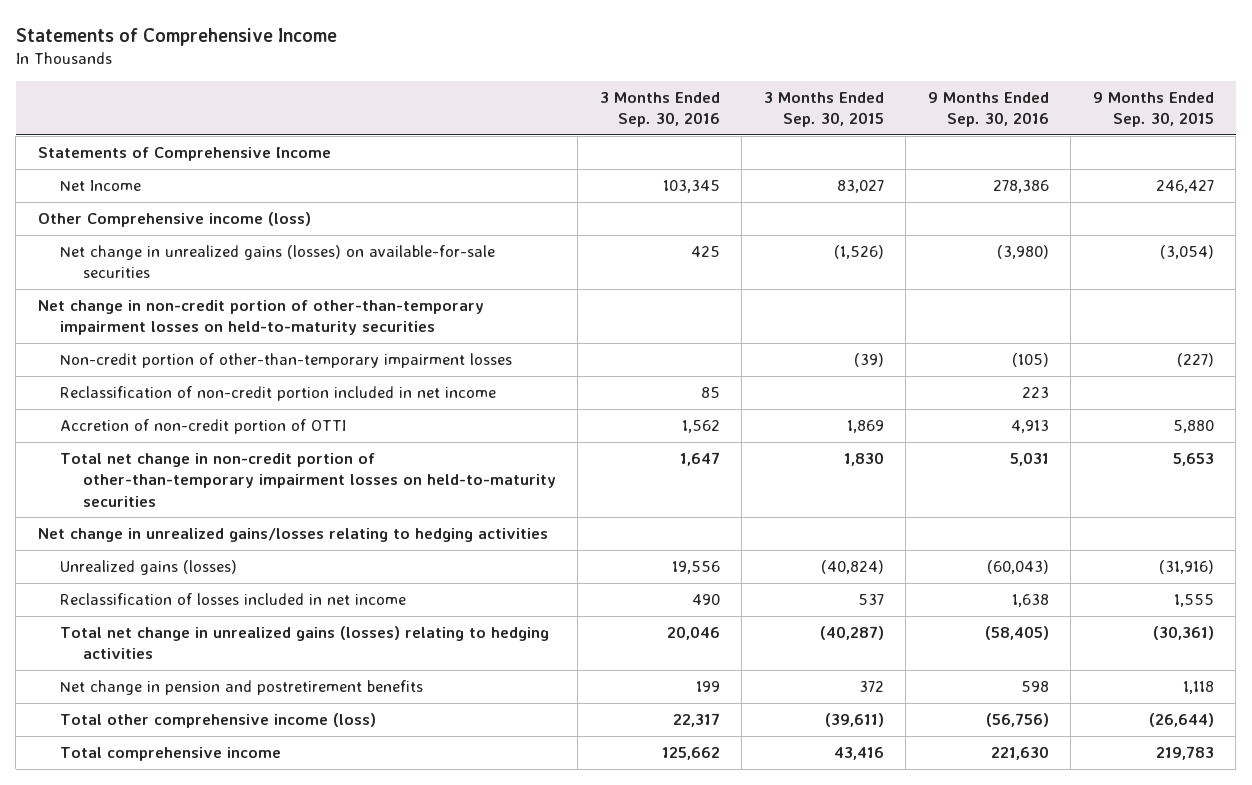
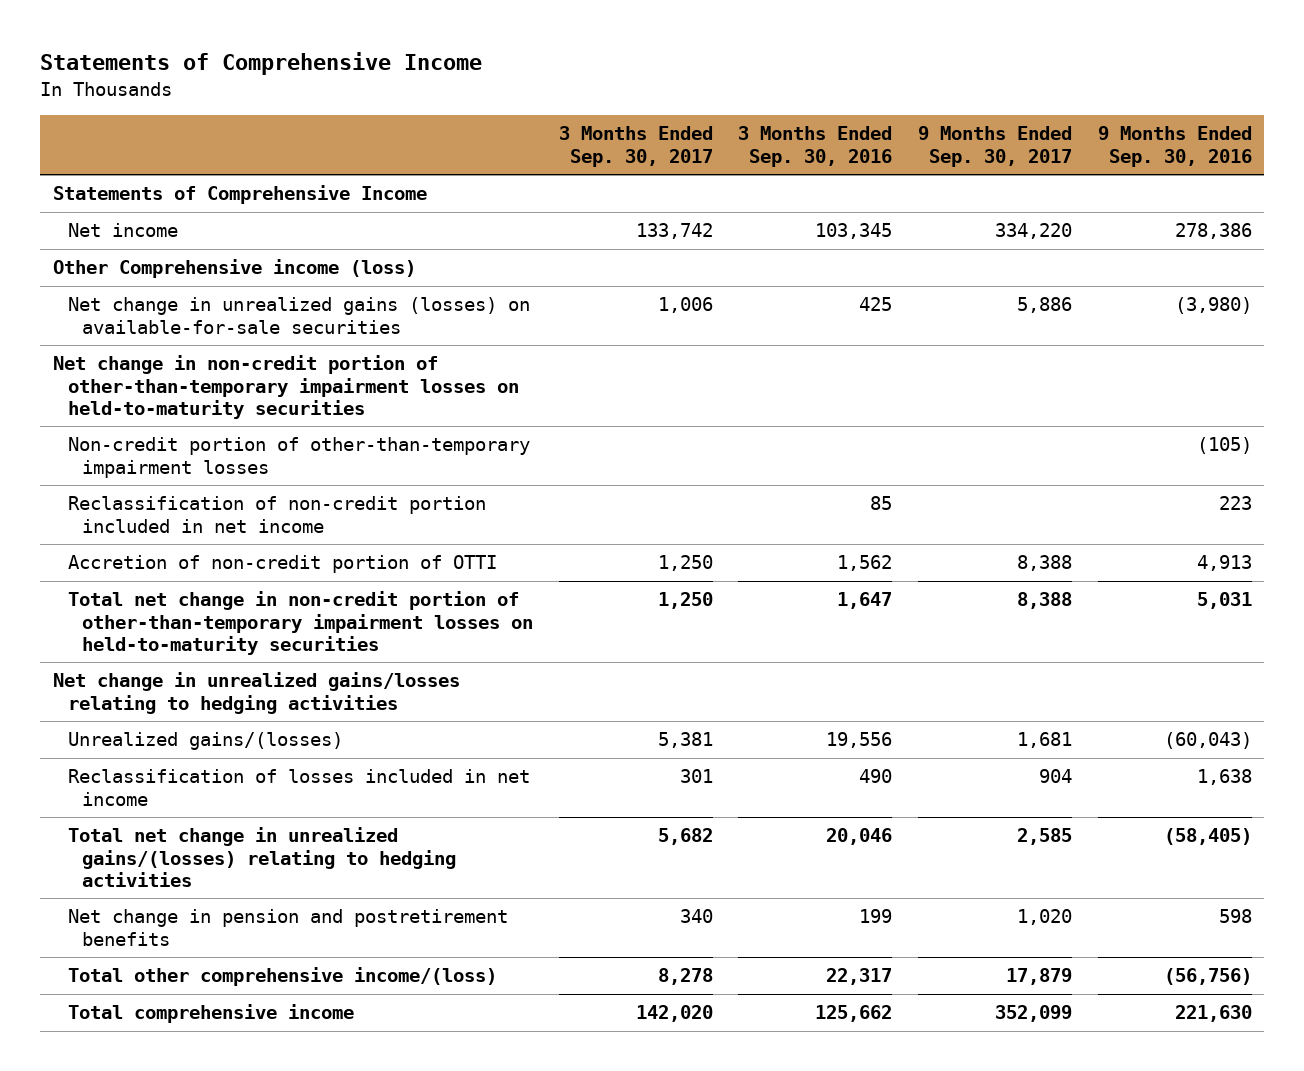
[763,91,884,128] 3 Months Ended Sep. 30, 2015 -> none
[1092,91,1214,128] 9 Months Ended Sep. 30, 2015 -> none
none -> [558,126,713,167] 3 Months Ended Sep. 30, 2017
none -> [917,126,1072,167] 9 Months Ended Sep. 30, 2017
[60,180,142,192] Net Income -> [67,223,178,238] Net income
[60,560,238,576] Unrealized gains (losses) -> [67,732,343,751] Unrealized gains/(losses)
[60,626,550,660] Total net change in unrealized gains (losses) relating to hedging activities -> [67,827,457,888] Total net change in unrealized gains/(losses) relating to hedging activities
[60,713,377,729] Total other comprehensive income (loss) -> [67,967,497,987] Total other comprehensive income/(loss)

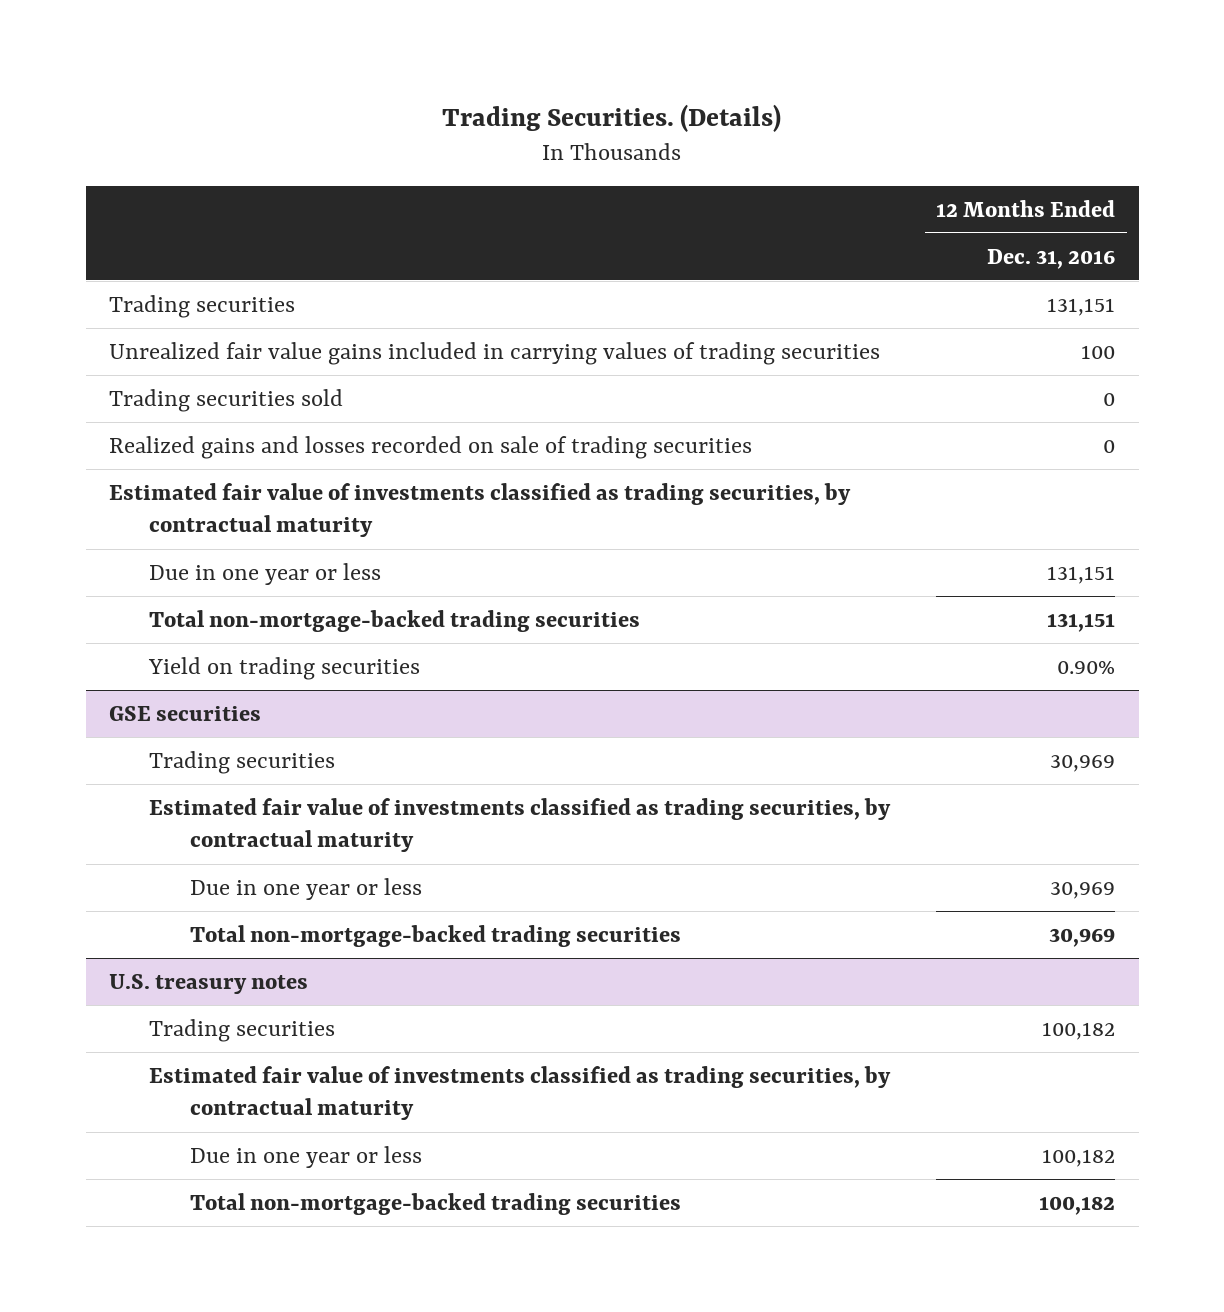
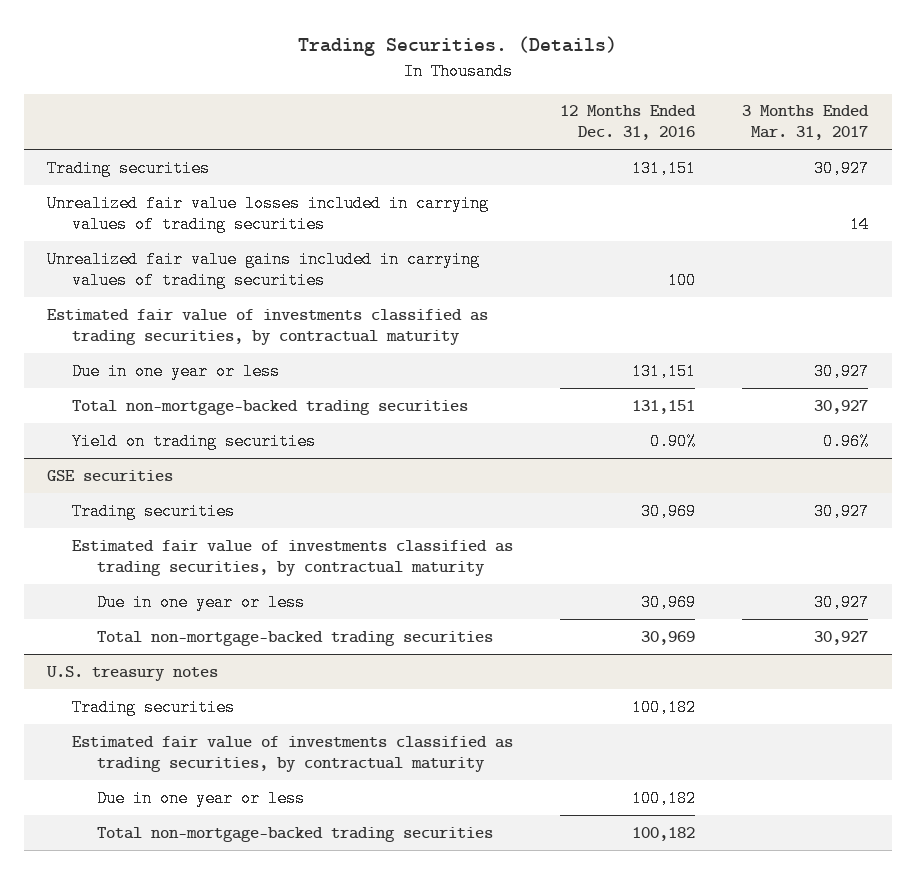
none -> [742,105,870,141] 3 Months Ended Mar. 31, 2017
none -> [47,194,490,233] Unrealized fair value losses included in carrying values of trading securities
[108,388,343,412] Trading securities sold -> none
[108,435,752,459] Realized gains and losses recorded on sale of trading securities -> none

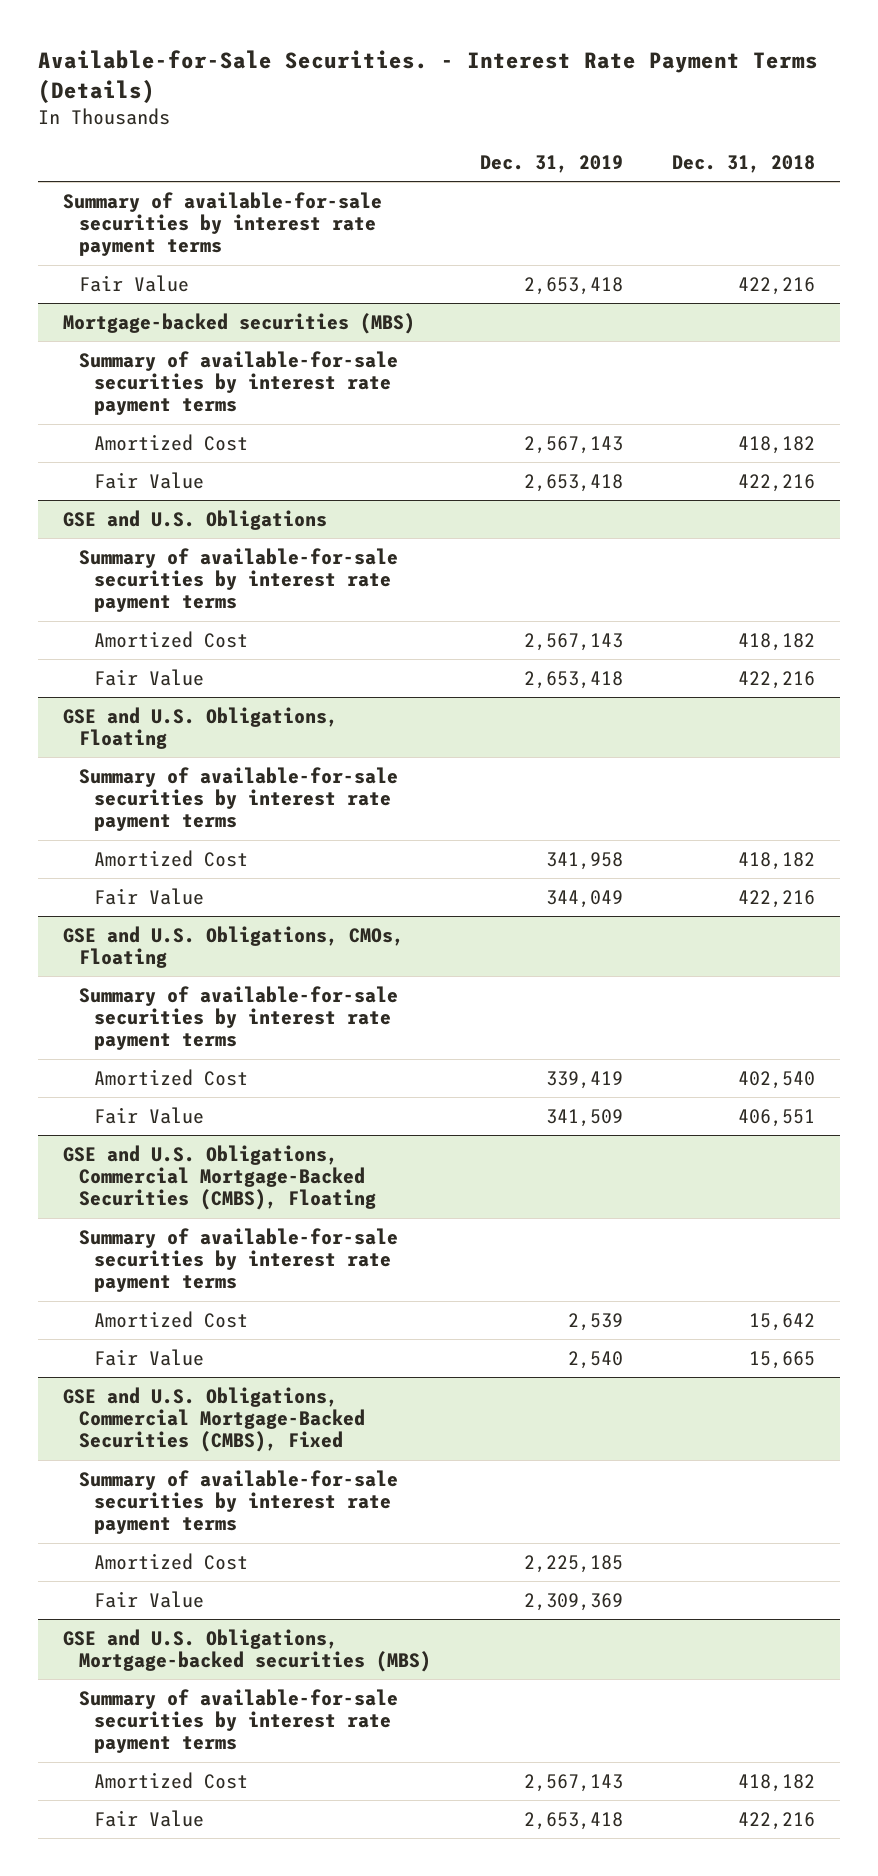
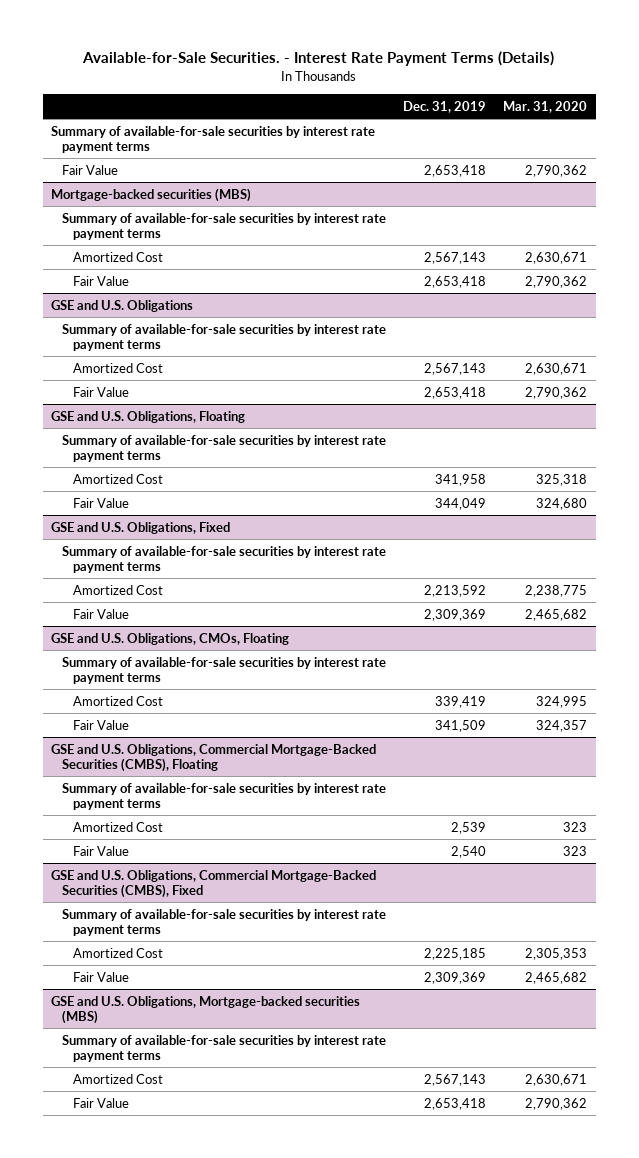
[672,155,816,174] Dec. 31, 2018 -> none
none -> [503,101,588,114] Mar. 31, 2020
none -> [51,521,231,534] GSE and U.S. Obligations, Fixed
none -> [62,545,387,574] Summary of available-for-sale securities by interest rate payment terms
none -> [73,584,164,595] Amortized Cost
none -> [73,608,130,619] Fair Value

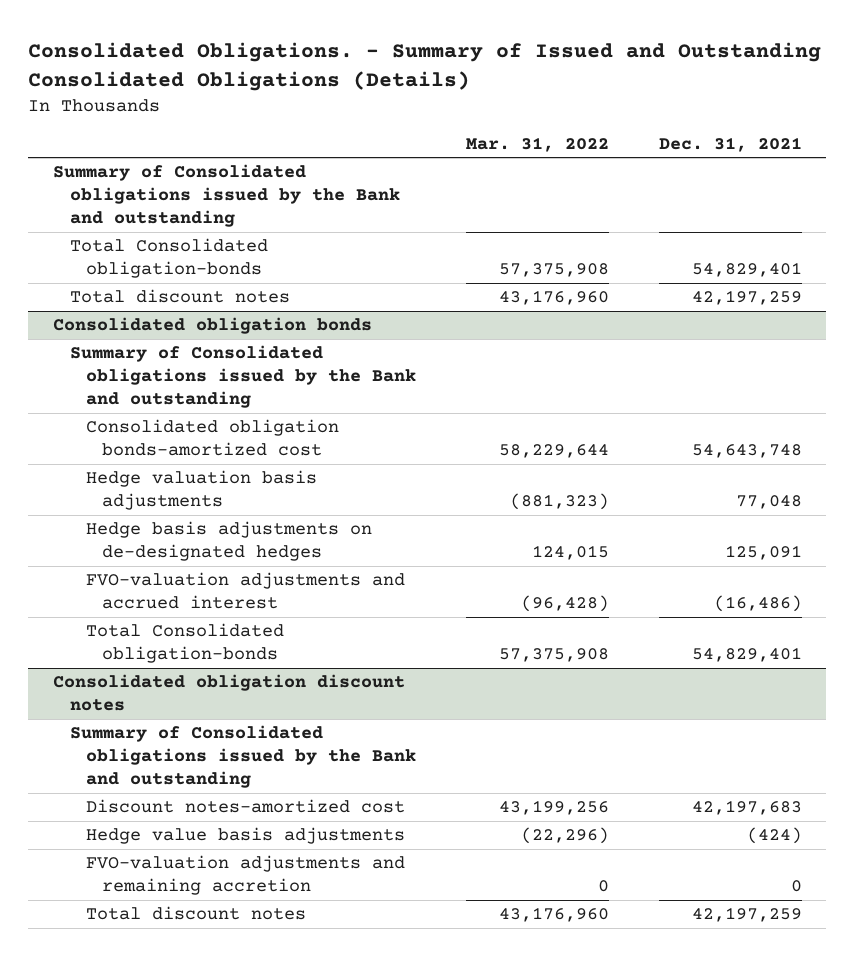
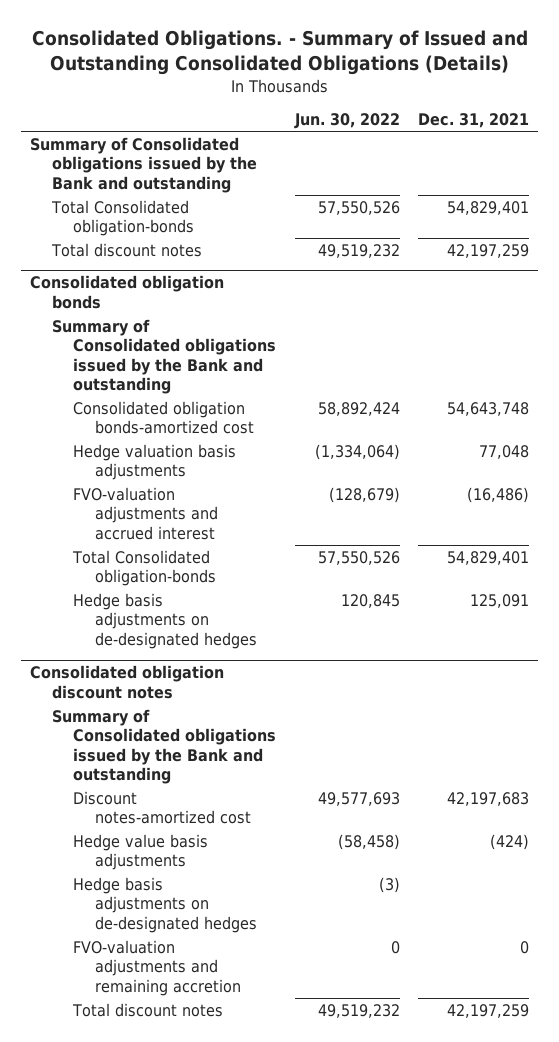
[465,136,609,152] Mar. 31, 2022 -> none
none -> [293,113,400,130] Jun. 30, 2022
[86,521,373,562] Hedge basis adjustments on de-designated hedges -> [73,592,257,649] Hedge basis adjustments on de-designated hedges
none -> [73,876,257,933] Hedge basis adjustments on de-designated hedges

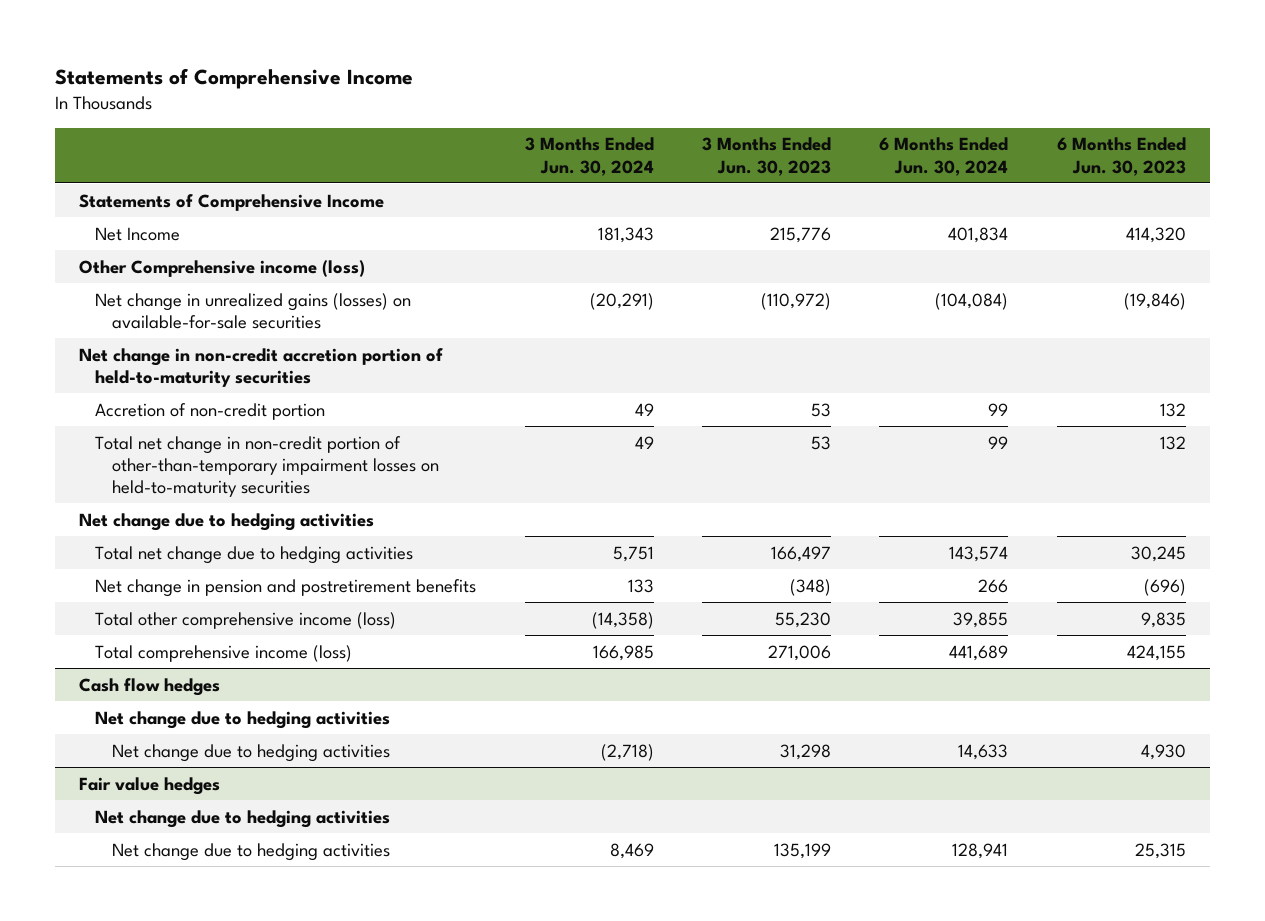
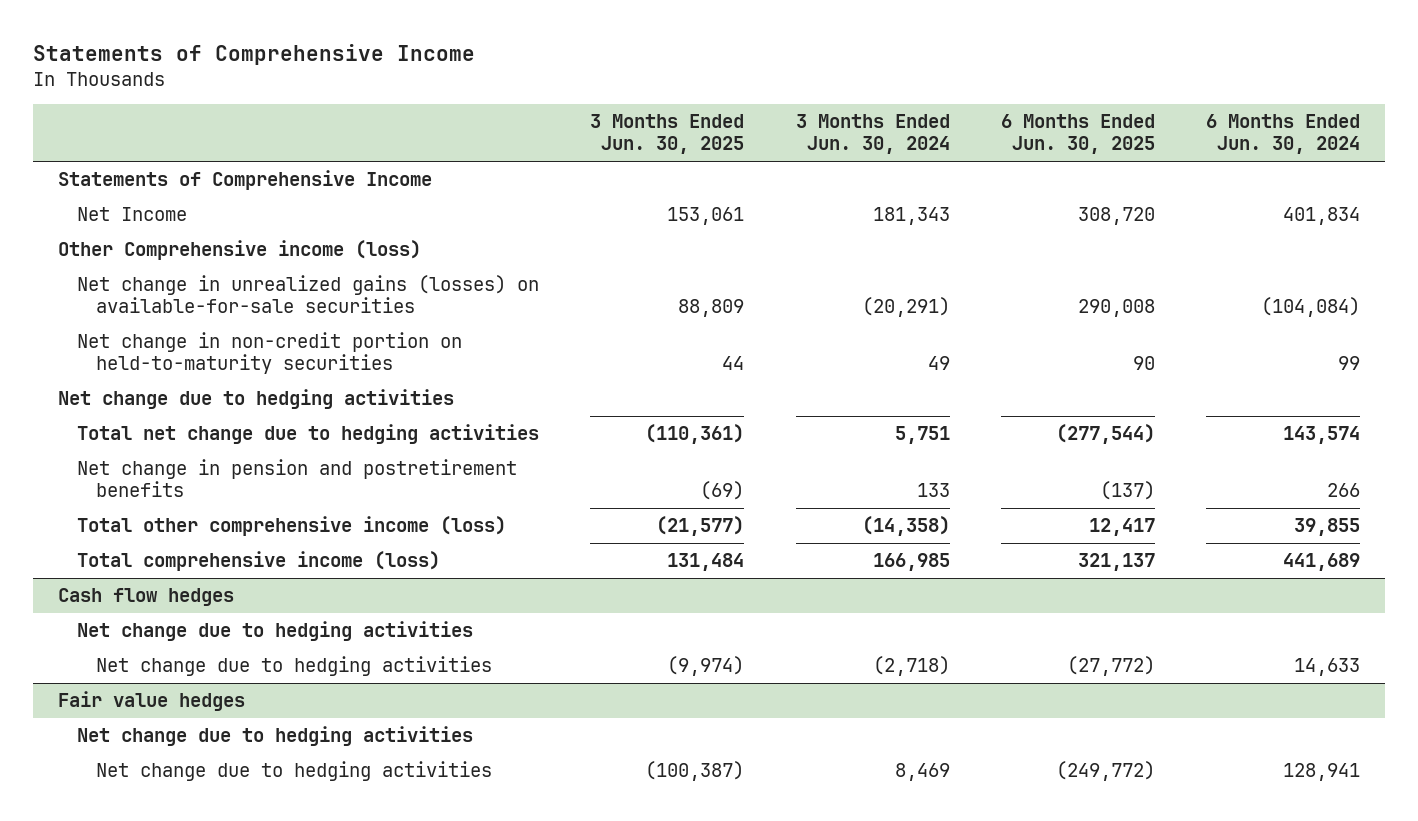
[702,137,832,176] 3 Months Ended Jun. 30, 2023 -> none
[1056,137,1186,176] 6 Months Ended Jun. 30, 2023 -> none
none -> [590,114,745,155] 3 Months Ended Jun. 30, 2025
none -> [1000,114,1155,155] 6 Months Ended Jun. 30, 2025
[78,347,443,387] Net change in non-credit accretion portion of held-to-maturity securities -> none
[95,435,439,497] Total net change in non-credit portion of other-than-temporary impairment losses on held-to-maturity securities -> none
[95,402,326,420] Accretion of non-credit portion -> [77,331,463,375] Net change in non-credit portion on held-to-maturity securities

